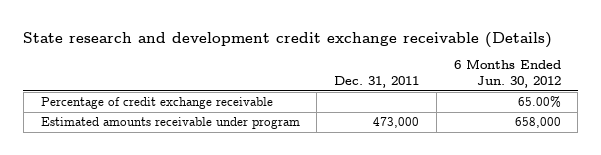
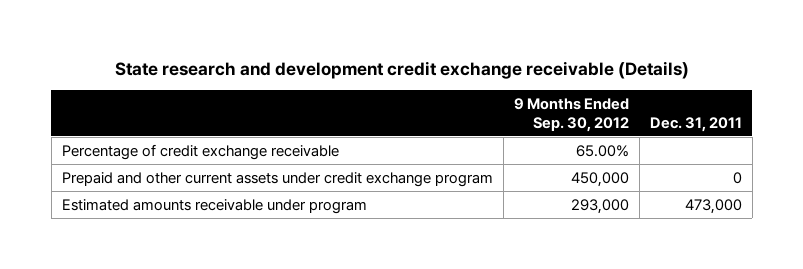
[453,59,561,89] 6 Months Ended Jun. 30, 2012 -> none
none -> [513,98,629,132] 9 Months Ended Sep. 30, 2012
none -> [61,172,493,188] Prepaid and other current assets under credit exchange program

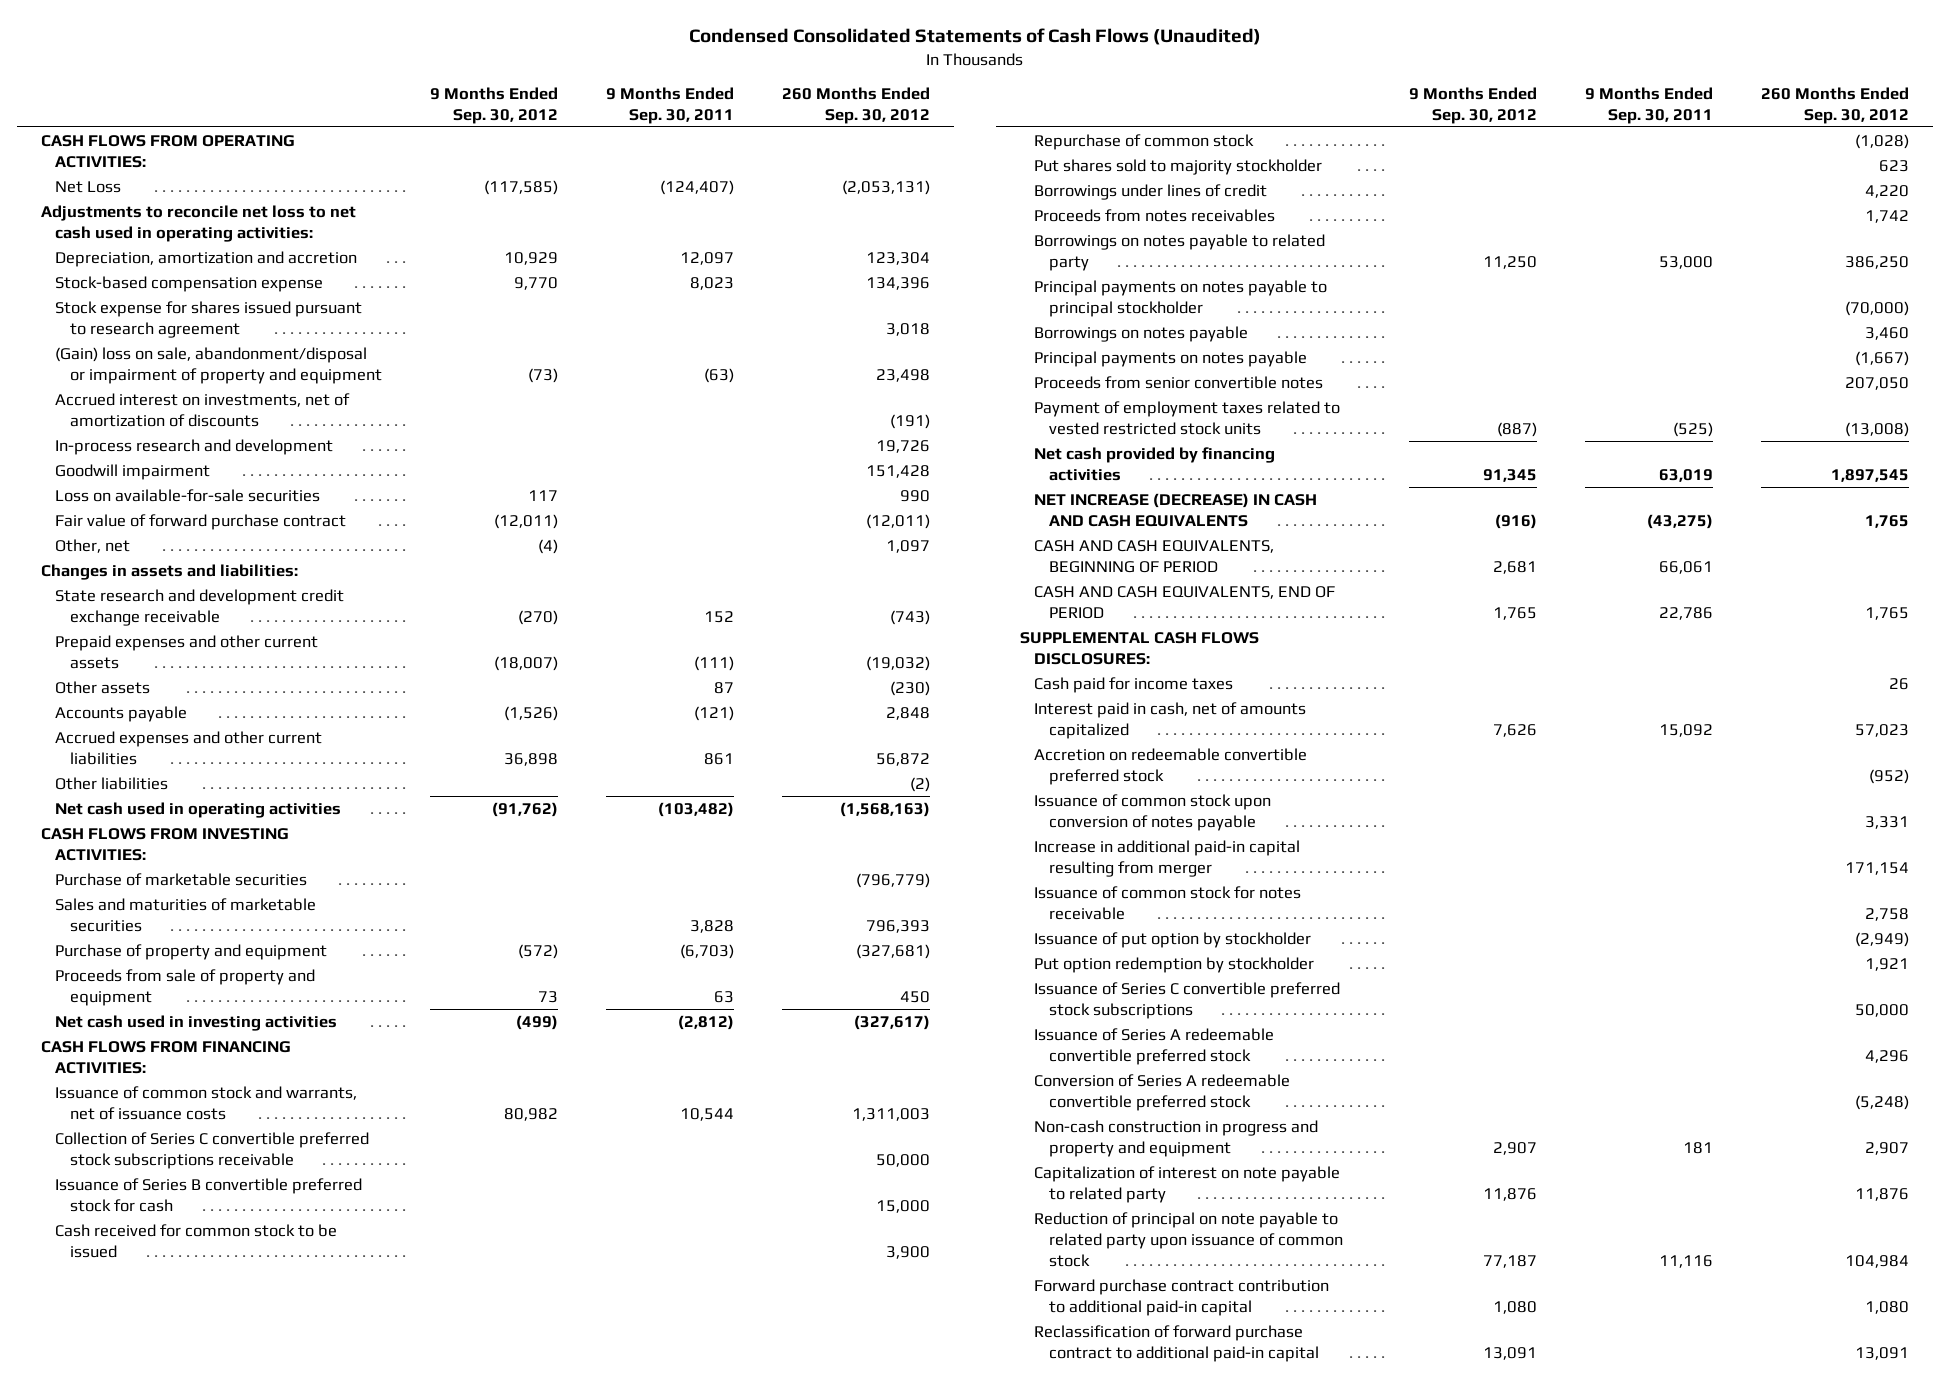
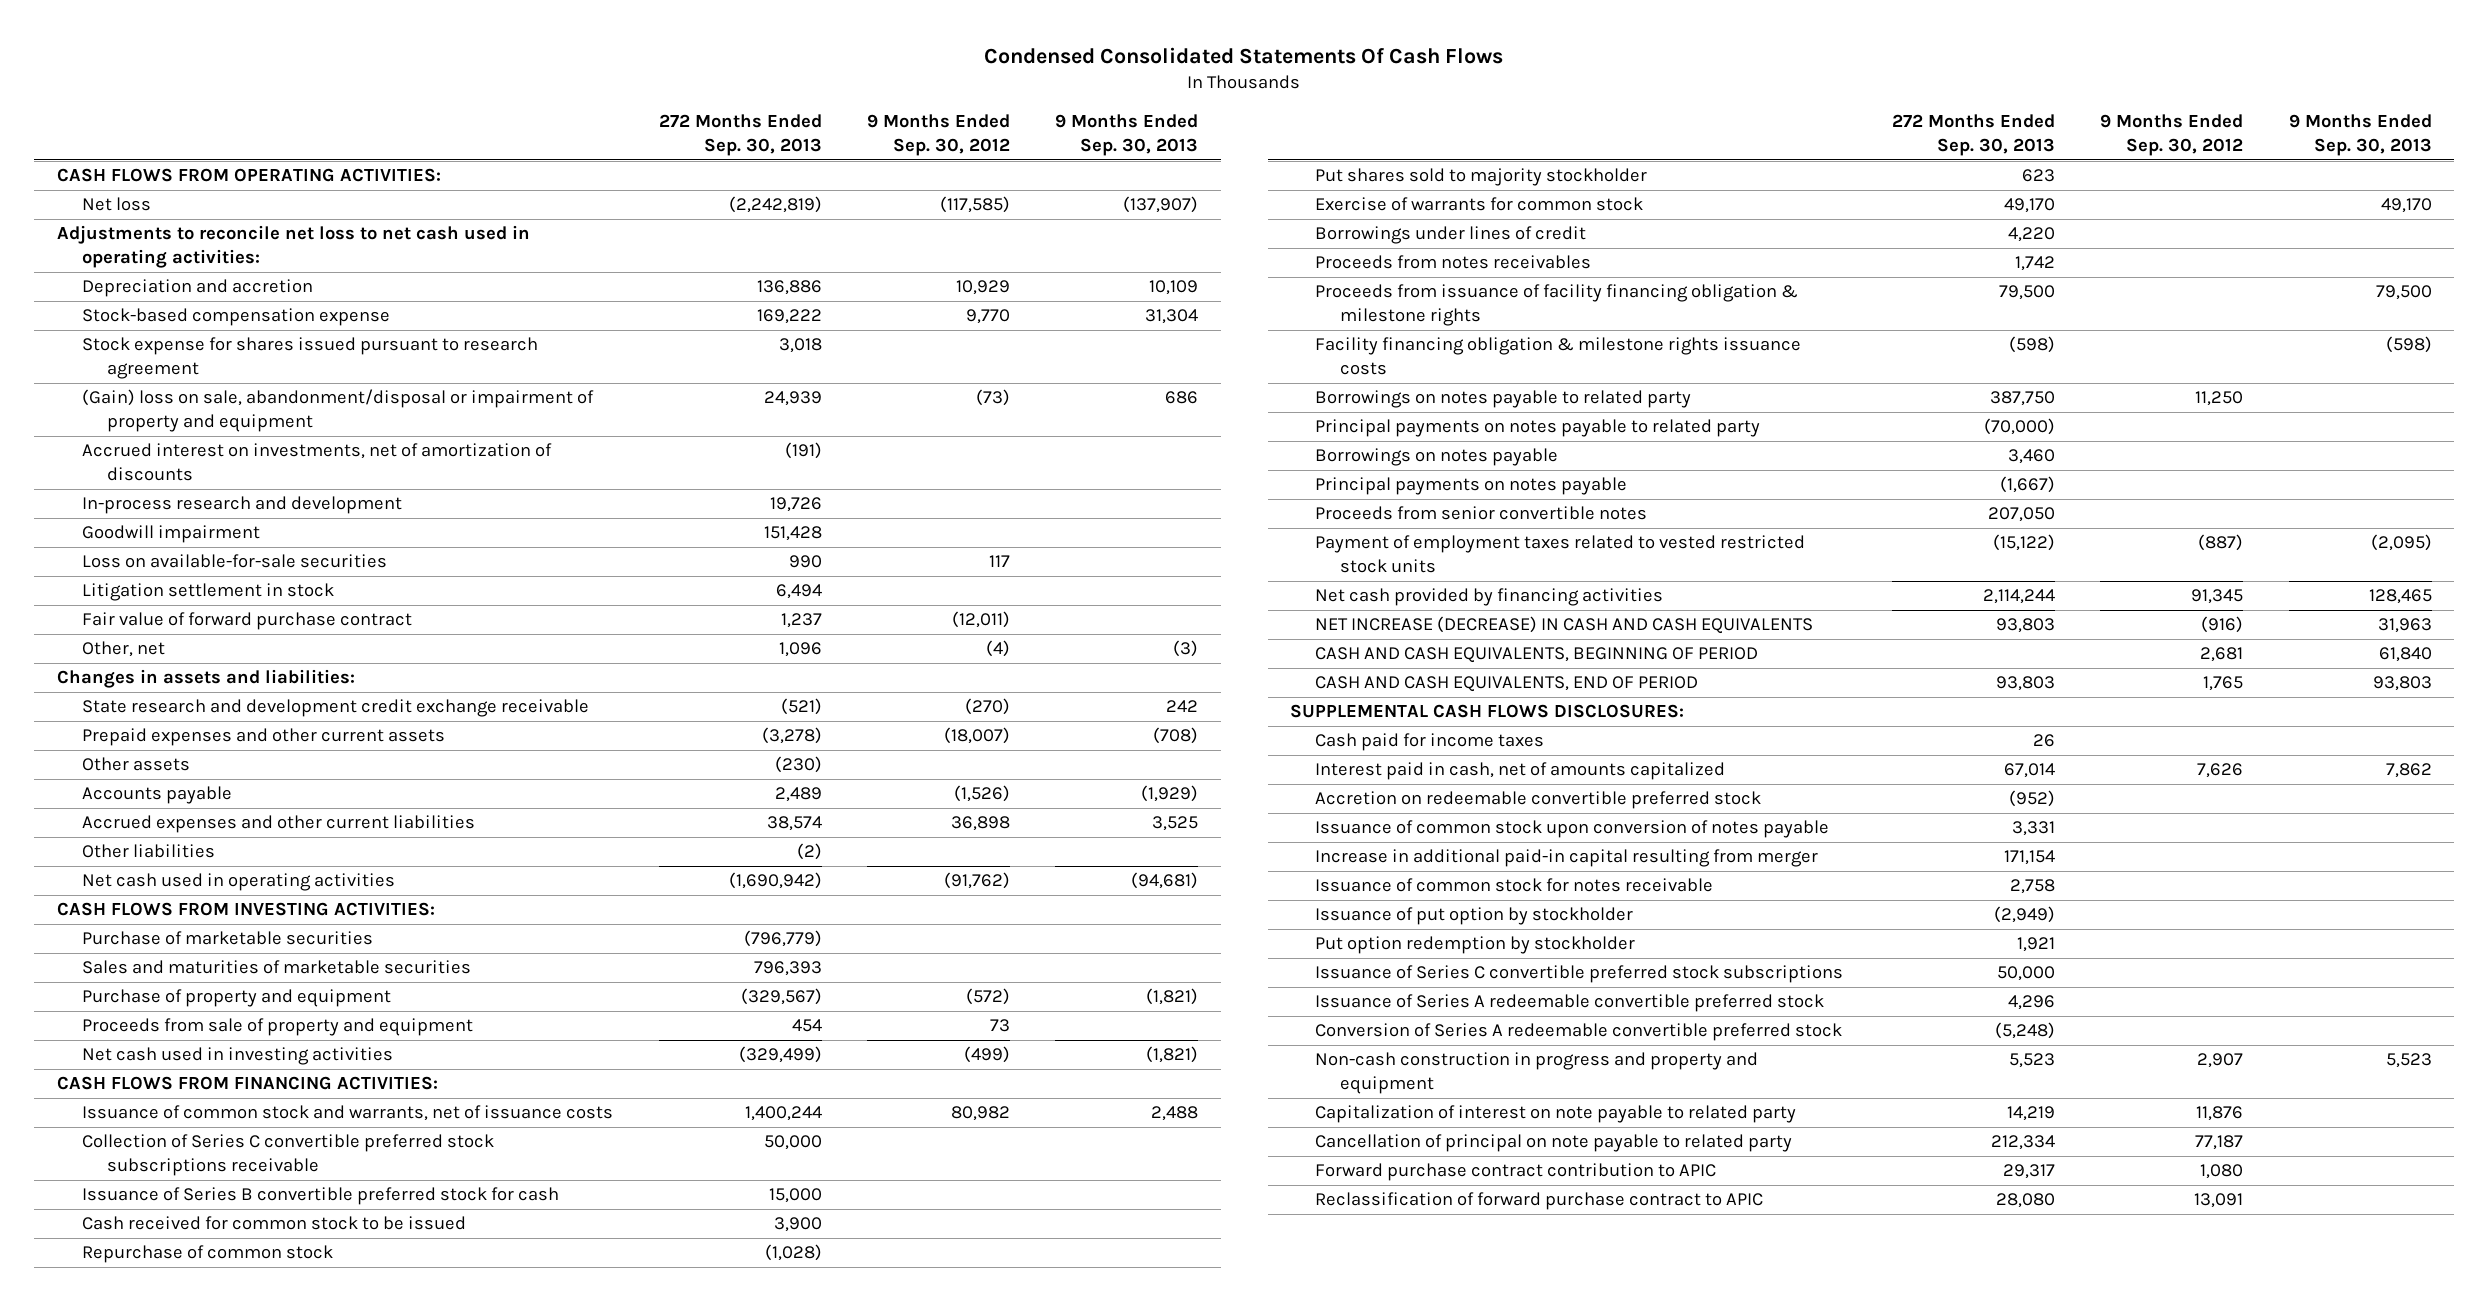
[689,28,1262,46] Condensed Consolidated Statements of Cash Flows (Unaudited) -> [984,47,1504,65] Condensed Consolidated Statements Of Cash Flows
[606,86,735,124] 9 Months Ended Sep. 30, 2011 -> none
[782,86,931,124] 260 Months Ended Sep. 30, 2012 -> none
none -> [658,114,822,157] 272 Months Ended Sep. 30, 2013
none -> [1055,114,1199,157] 9 Months Ended Sep. 30, 2013
[55,180,122,193] Net Loss -> [82,197,152,212] Net loss
[55,250,358,267] Depreciation, amortization and accretion -> [82,279,314,298] Depreciation and accretion
none -> [82,583,335,602] Litigation settlement in stock
none -> [1315,197,1644,212] Exercise of warrants for common stock
none -> [1315,284,1799,327] Proceeds from issuance of facility financing obligation & milestone rights
none -> [1315,337,1802,376] Facility financing obligation & milestone rights issuance costs
[1034,279,1328,317] Principal payments on notes payable to principal stockholder -> [1315,419,1761,438] Principal payments on notes payable to related party
[1034,1211,1343,1267] Reduction of principal on note payable to related party upon issuance of common stock -> [1315,1134,1793,1153] Cancellation of principal on note payable to related party
[1034,1278,1330,1316] Forward purchase contract contribution to additional paid-in capital -> [1315,1163,1717,1182] Forward purchase contract contribution to APIC
[1034,1324,1319,1362] Reclassification of forward purchase contract to additional paid-in capital -> [1315,1192,1764,1211] Reclassification of forward purchase contract to APIC

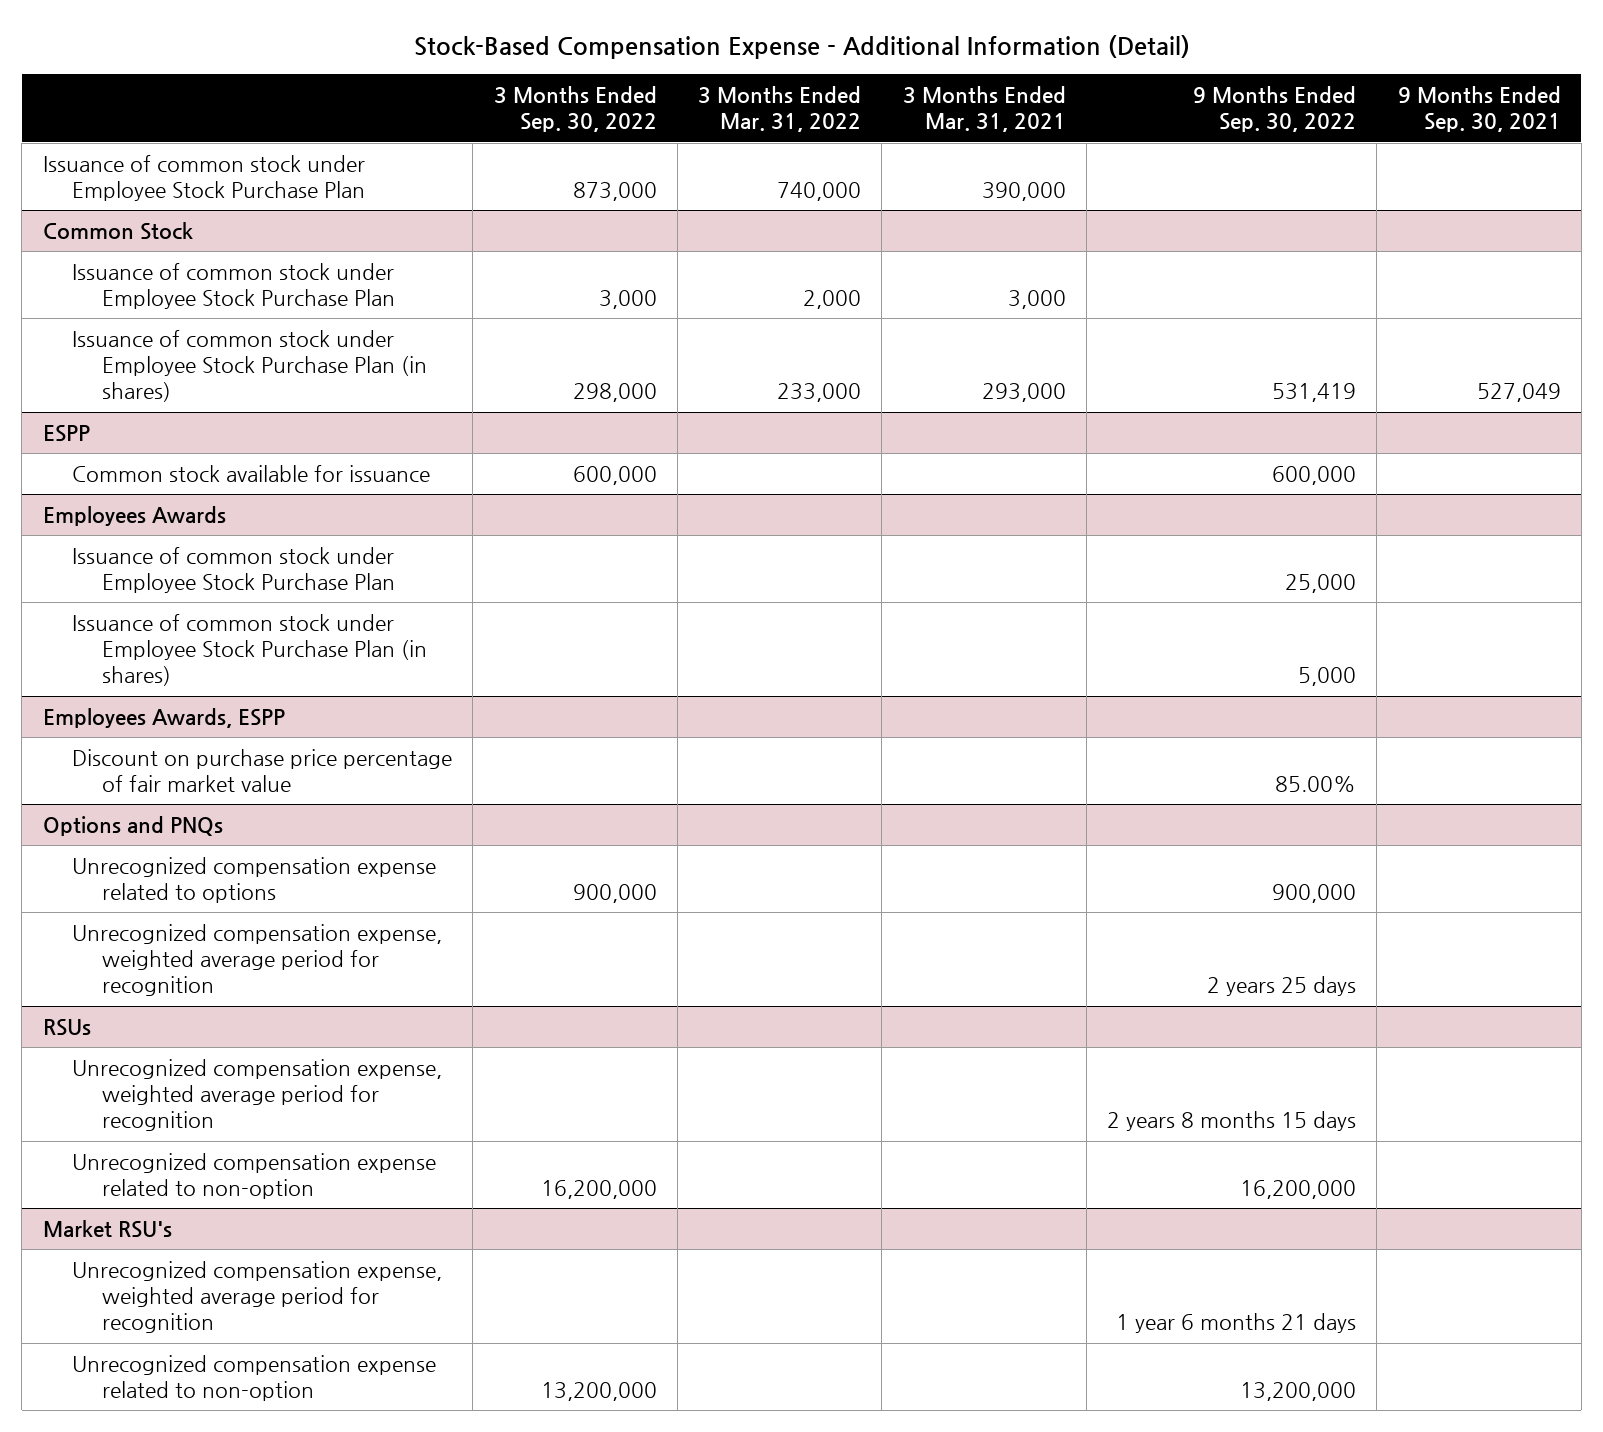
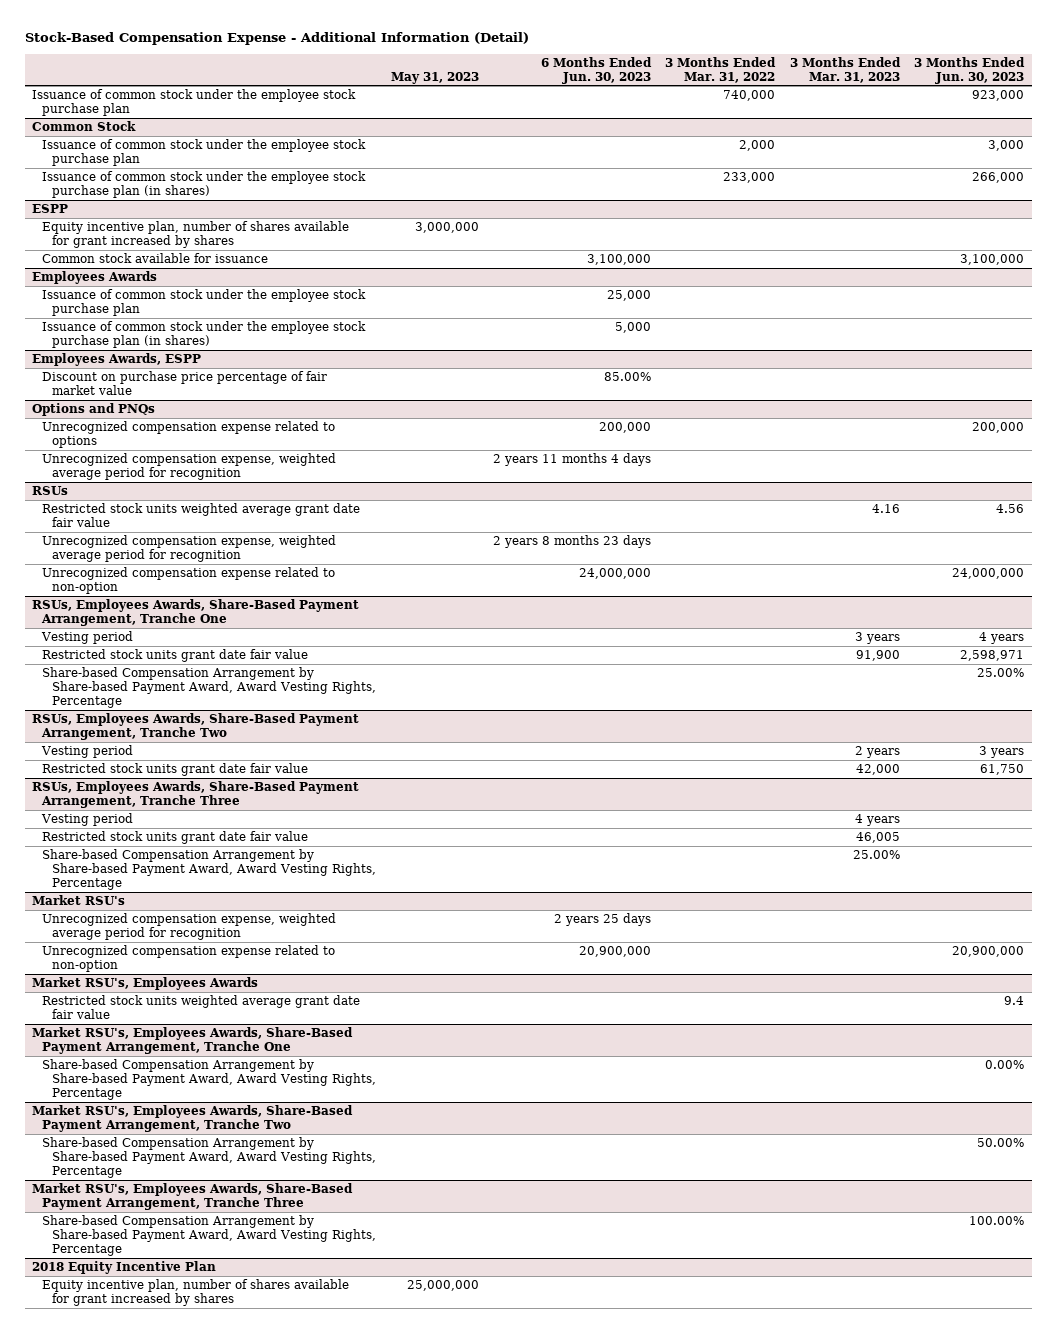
[493,85,657,133] 3 Months Ended Sep. 30, 2022 -> none
[902,85,1066,133] 3 Months Ended Mar. 31, 2021 -> none
[1193,85,1357,133] 9 Months Ended Sep. 30, 2022 -> none
[1397,85,1561,133] 9 Months Ended Sep. 30, 2021 -> none
none -> [390,71,479,84] May 31, 2023
none -> [541,56,653,84] 6 Months Ended Jun. 30, 2023
none -> [789,56,901,83] 3 Months Ended Mar. 31, 2023
none -> [914,56,1026,84] 3 Months Ended Jun. 30, 2023
[42,154,366,202] Issuance of common stock under Employee Stock Purchase Plan -> [31,88,356,116] Issuance of common stock under the employee stock purchase plan
[72,262,395,310] Issuance of common stock under Employee Stock Purchase Plan -> [42,138,367,166] Issuance of common stock under the employee stock purchase plan
[72,329,427,403] Issuance of common stock under Employee Stock Purchase Plan (in shares) -> [42,170,367,198] Issuance of common stock under the employee stock purchase plan (in shares)
none -> [42,220,350,248] Equity incentive plan, number of shares available for grant increased by shares
[72,546,395,594] Issuance of common stock under Employee Stock Purchase Plan -> [42,288,367,316] Issuance of common stock under the employee stock purchase plan
[72,613,427,687] Issuance of common stock under Employee Stock Purchase Plan (in shares) -> [42,320,367,348] Issuance of common stock under the employee stock purchase plan (in shares)
none -> [42,502,361,527] Restricted stock units weighted average grant date fair value
none -> [31,598,359,626] RSUs, Employees Awards, Share-Based Payment Arrangement, Tranche One
none -> [41,630,134,644] Vesting period
none -> [42,648,309,662] Restricted stock units grant date fair value
none -> [42,666,377,708] Share-based Compensation Arrangement by Share-based Payment Award, Award Vesting Rights, Percentage
none -> [31,712,359,740] RSUs, Employees Awards, Share-Based Payment Arrangement, Tranche Two
none -> [41,744,134,758] Vesting period
none -> [42,762,309,776] Restricted stock units grant date fair value
none -> [31,780,359,808] RSUs, Employees Awards, Share-Based Payment Arrangement, Tranche Three
none -> [41,812,134,826] Vesting period
none -> [42,830,309,844] Restricted stock units grant date fair value
none -> [42,848,377,890] Share-based Compensation Arrangement by Share-based Payment Award, Award Vesting Rights, Percentage
none -> [31,976,258,990] Market RSU's, Employees Awards
none -> [42,994,361,1019] Restricted stock units weighted average grant date fair value
none -> [31,1026,353,1054] Market RSU's, Employees Awards, Share-Based Payment Arrangement, Tranche One
none -> [42,1058,377,1100] Share-based Compensation Arrangement by Share-based Payment Award, Award Vesting Rights, Percentage
none -> [31,1104,353,1132] Market RSU's, Employees Awards, Share-Based Payment Arrangement, Tranche Two
none -> [42,1136,377,1178] Share-based Compensation Arrangement by Share-based Payment Award, Award Vesting Rights, Percentage
none -> [31,1182,353,1210] Market RSU's, Employees Awards, Share-Based Payment Arrangement, Tranche Three
none -> [42,1214,377,1256] Share-based Compensation Arrangement by Share-based Payment Award, Award Vesting Rights, Percentage
none -> [31,1260,216,1274] 2018 Equity Incentive Plan
none -> [42,1278,350,1306] Equity incentive plan, number of shares available for grant increased by shares

